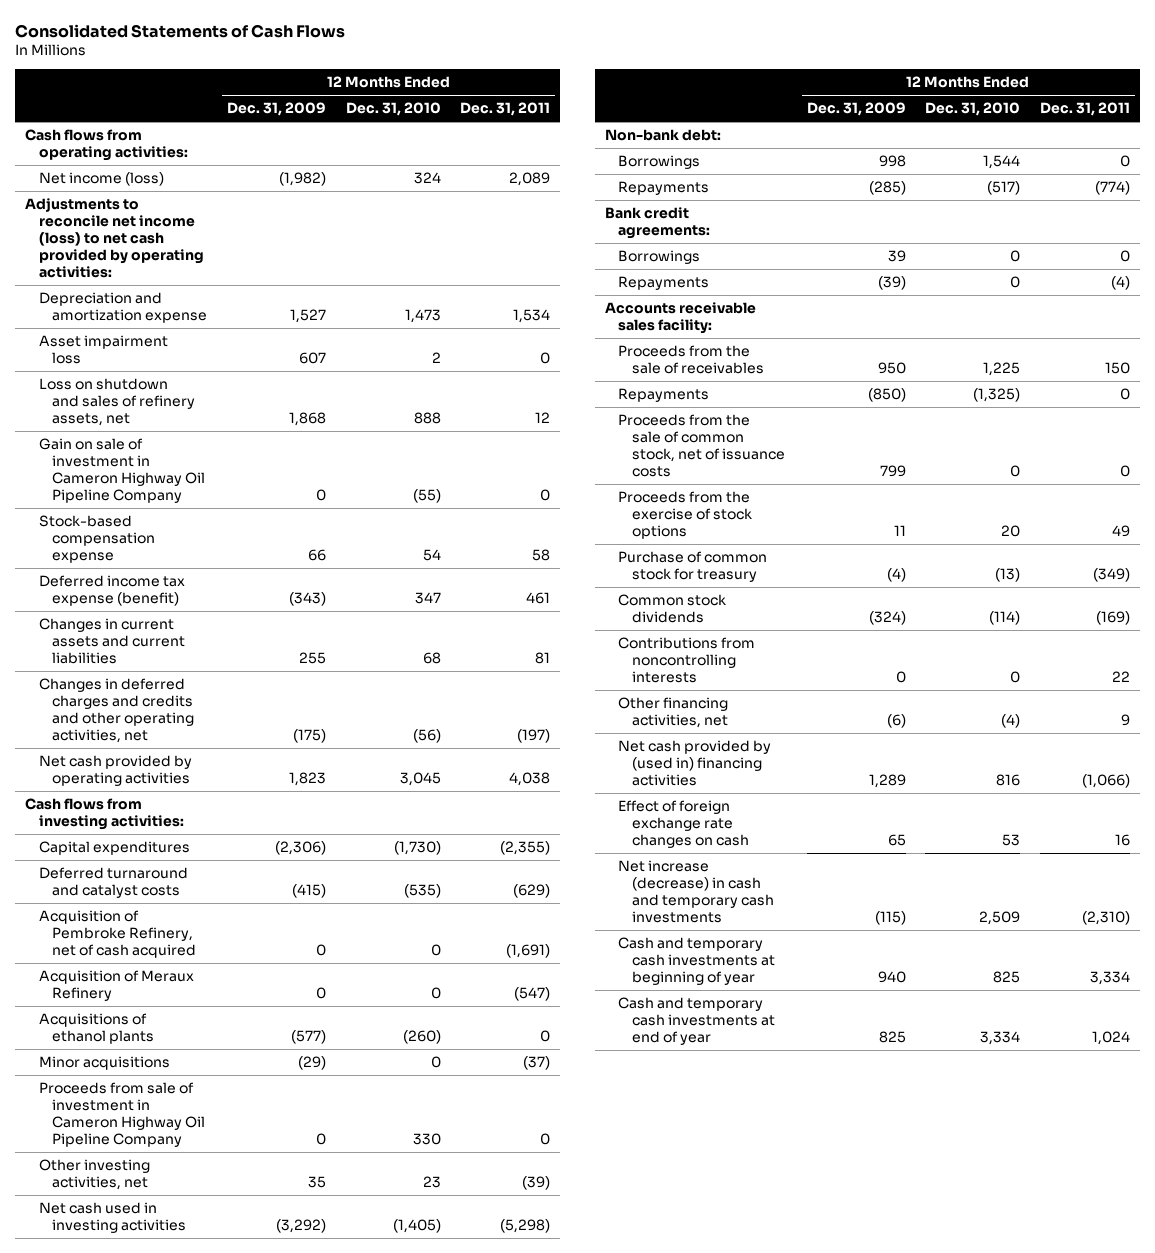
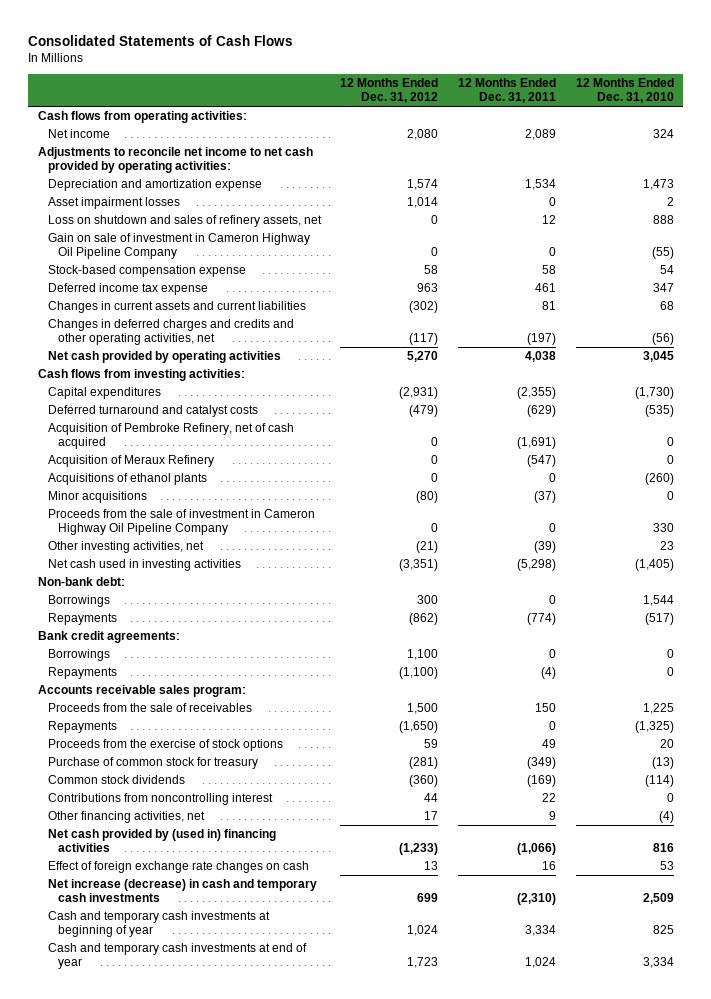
[227,102,327,117] Dec. 31, 2009 -> none
none -> [340,78,439,104] 12 Months Ended Dec. 31, 2012
[38,172,164,187] Net income (loss) -> [47,129,110,139] Net income
[25,198,204,279] Adjustments to reconcile net income (loss) to net cash provided by operating activities: -> [37,147,313,174] Adjustments to reconcile net income to net cash provided by operating activities:
[38,335,168,365] Asset impairment loss -> [47,197,180,210] Asset impairment losses
[38,575,185,607] Deferred income tax expense (benefit) -> [47,283,208,296] Deferred income tax expense
[38,1082,206,1148] Proceeds from sale of investment in Cameron Highway Oil Pipeline Company -> [47,509,315,536] Proceeds from the sale of investment in Cameron Highway Oil Pipeline Company
[604,302,756,335] Accounts receivable sales facility: -> [37,685,246,698] Accounts receivable sales program:
[618,414,786,478] Proceeds from the sale of common stock, net of issuance costs -> none
[618,637,756,684] Contributions from noncontrolling interests -> [47,793,273,806] Contributions from noncontrolling interest

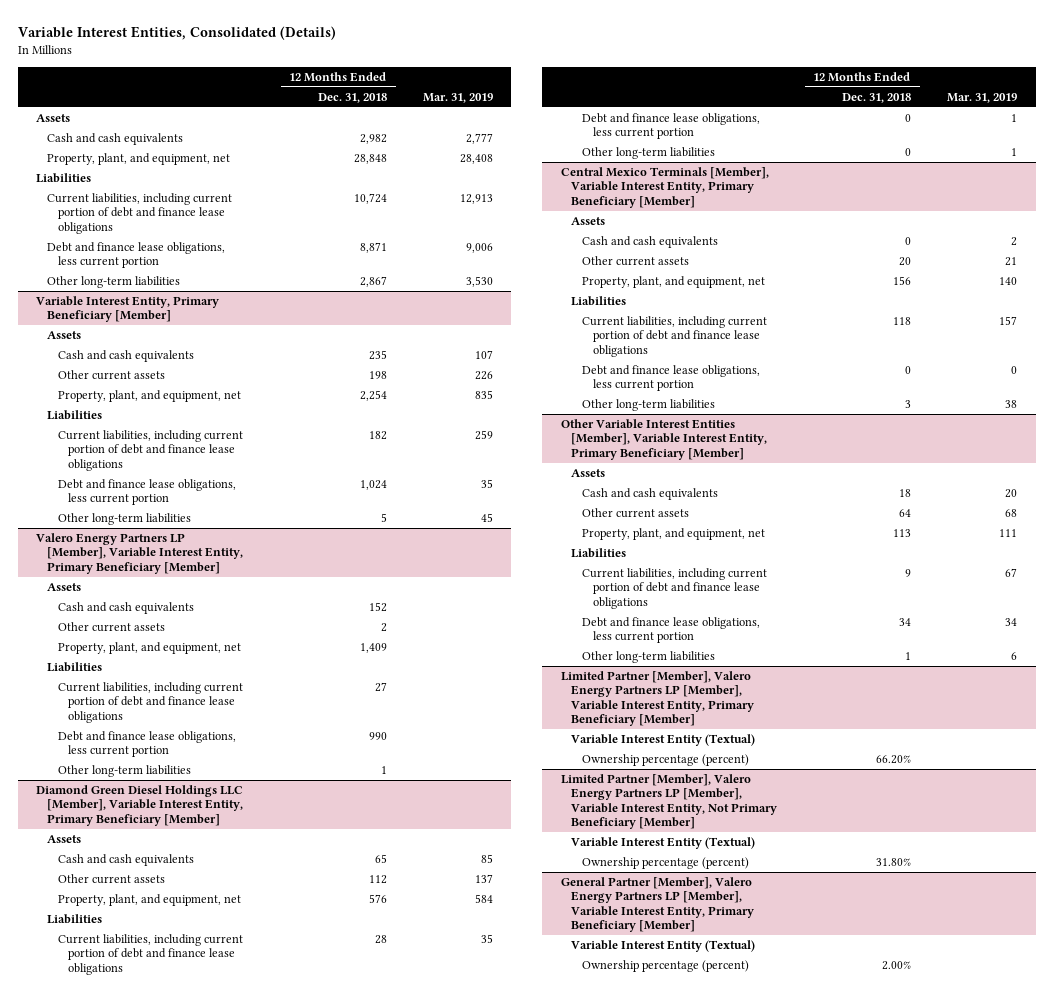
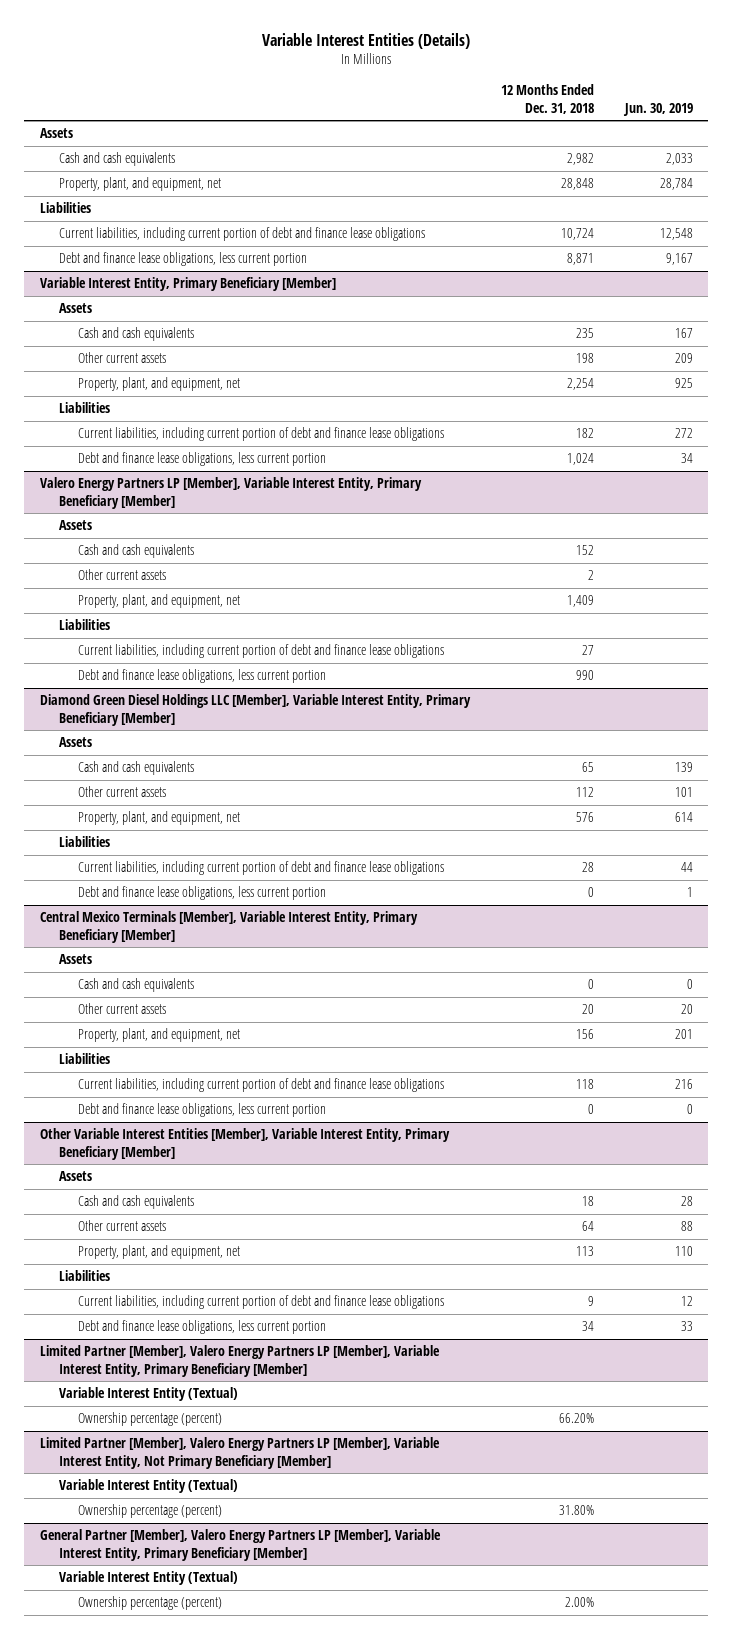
[18,26,337,41] Variable Interest Entities, Consolidated (Details) -> [262,32,471,49] Variable Interest Entities (Details)
[423,92,494,103] Mar. 31, 2019 -> none
none -> [622,103,693,117] Jun. 30, 2019
[47,276,181,289] Other long-term liabilities -> none
[57,513,191,526] Other long-term liabilities -> none
[57,765,191,778] Other long-term liabilities -> none
[581,147,715,160] Other long-term liabilities -> none
[581,399,715,412] Other long-term liabilities -> none
[581,651,715,664] Other long-term liabilities -> none

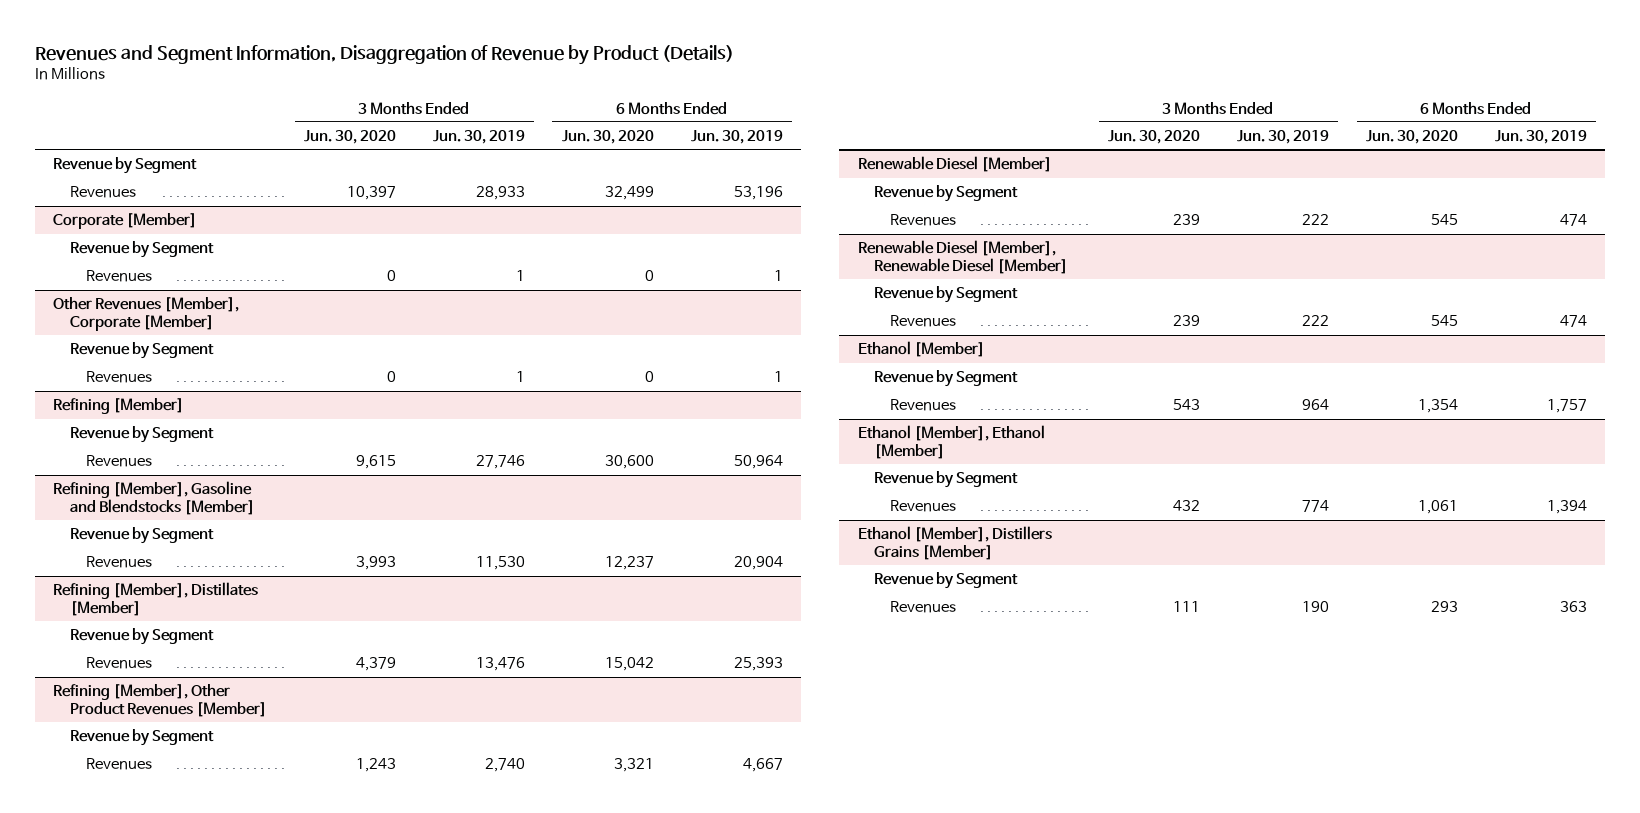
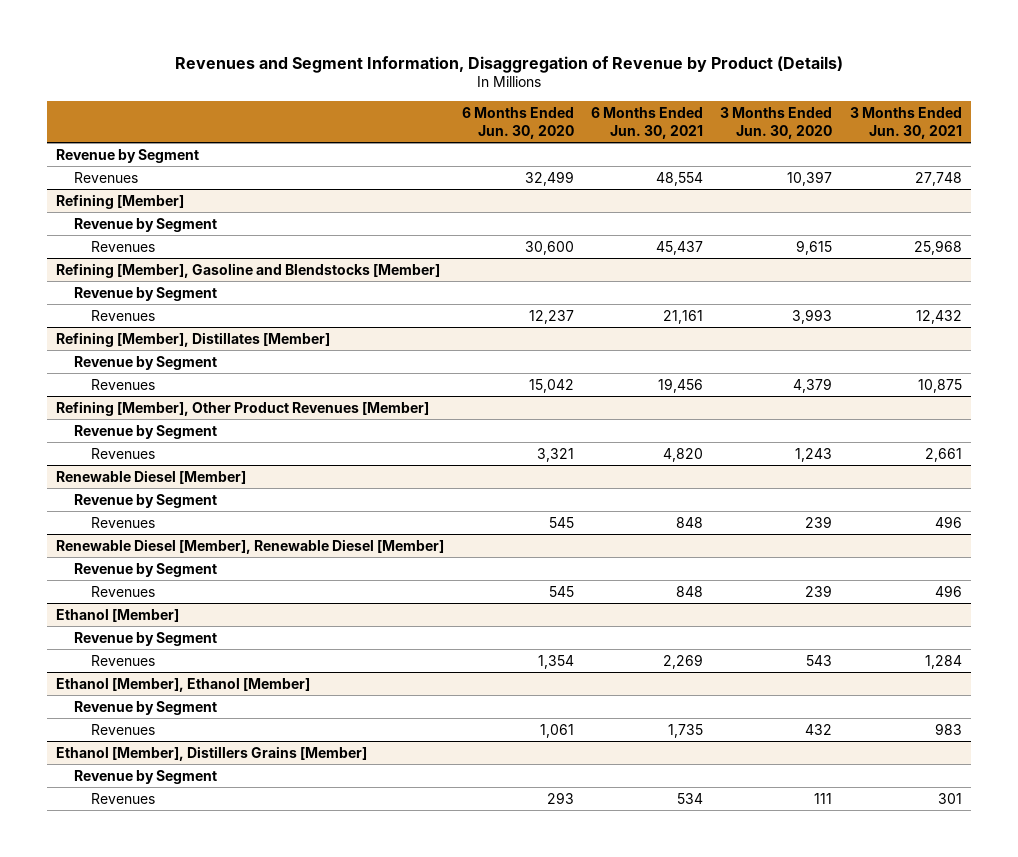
[432,130,525,145] Jun. 30, 2019 -> none
[690,130,783,145] Jun. 30, 2019 -> none
none -> [590,106,703,139] 6 Months Ended Jun. 30, 2021
none -> [849,106,962,139] 3 Months Ended Jun. 30, 2021
[53,213,198,230] Corporate [Member] -> none
[69,241,214,259] Revenue by Segment -> none
[86,270,153,283] Revenues -> none
[53,297,240,332] Other Revenues [Member], Corporate [Member] -> none
[69,342,214,360] Revenue by Segment -> none
[86,371,153,384] Revenues -> none

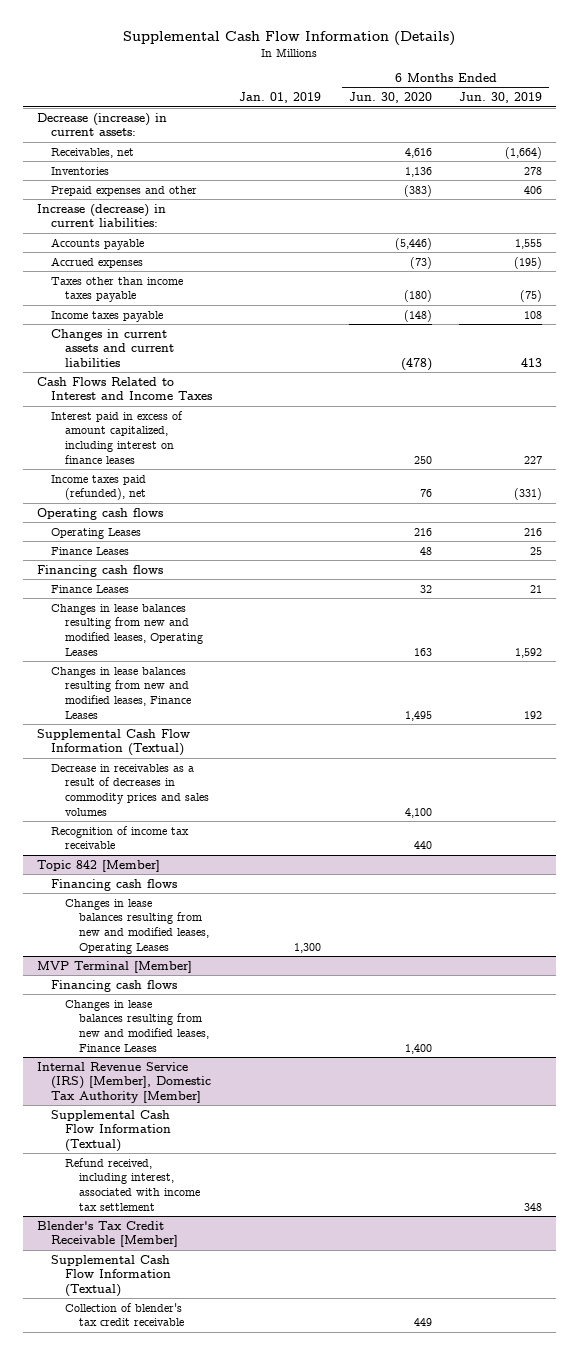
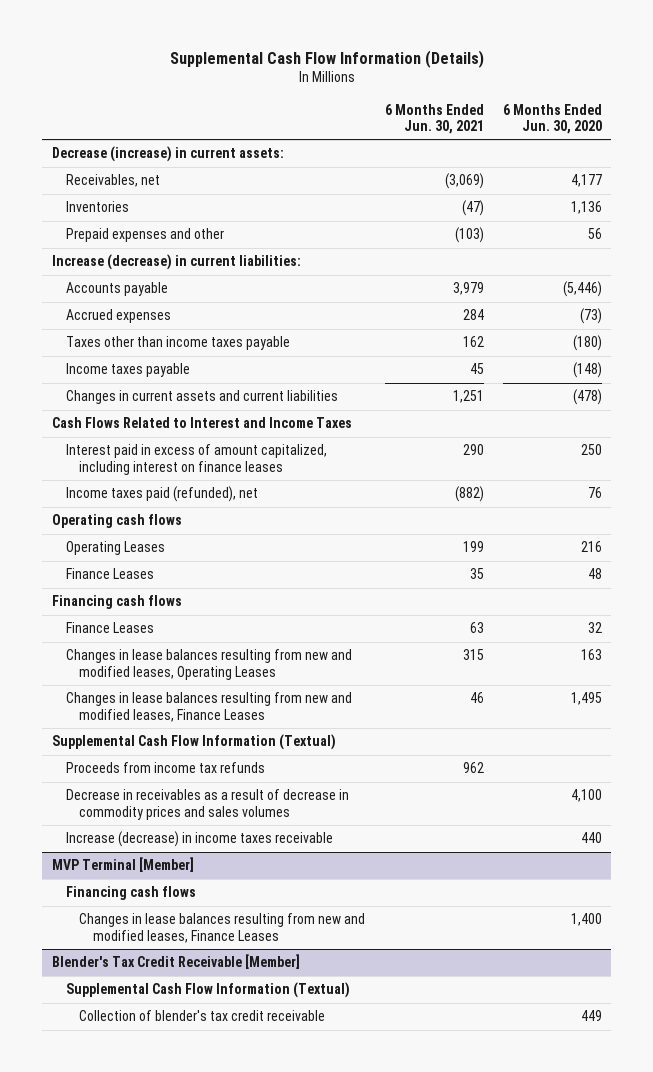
[239,92,322,104] Jan. 01, 2019 -> none
[459,92,543,104] Jun. 30, 2019 -> none
none -> [384,103,484,134] 6 Months Ended Jun. 30, 2021
[404,147,432,158] 4,616 -> [570,174,602,188] 4,177
[403,184,432,197] (383) -> [587,228,602,240] 56
[36,859,160,872] Topic 842 [Member] -> none
[50,878,177,891] Financing cash flows -> none
[65,898,210,954] Changes in lease balances resulting from new and modified leases, Operating Leases -> none
none -> [65,762,265,774] Proceeds from income tax refunds
[50,763,210,816] Decrease in receivables as a result of decreases in commodity prices and sales volumes -> [65,789,349,820] Decrease in receivables as a result of decrease in commodity prices and sales volumes
[50,825,189,850] Recognition of income tax receivable -> [65,831,333,848] Increase (decrease) in income taxes receivable
[36,1061,211,1103] Internal Revenue Service (IRS) [Member], Domestic Tax Authority [Member] -> none
[50,1109,172,1152] Supplemental Cash Flow Information (Textual) -> none
[65,1157,201,1211] Refund received, including interest, associated with income tax settlement -> none

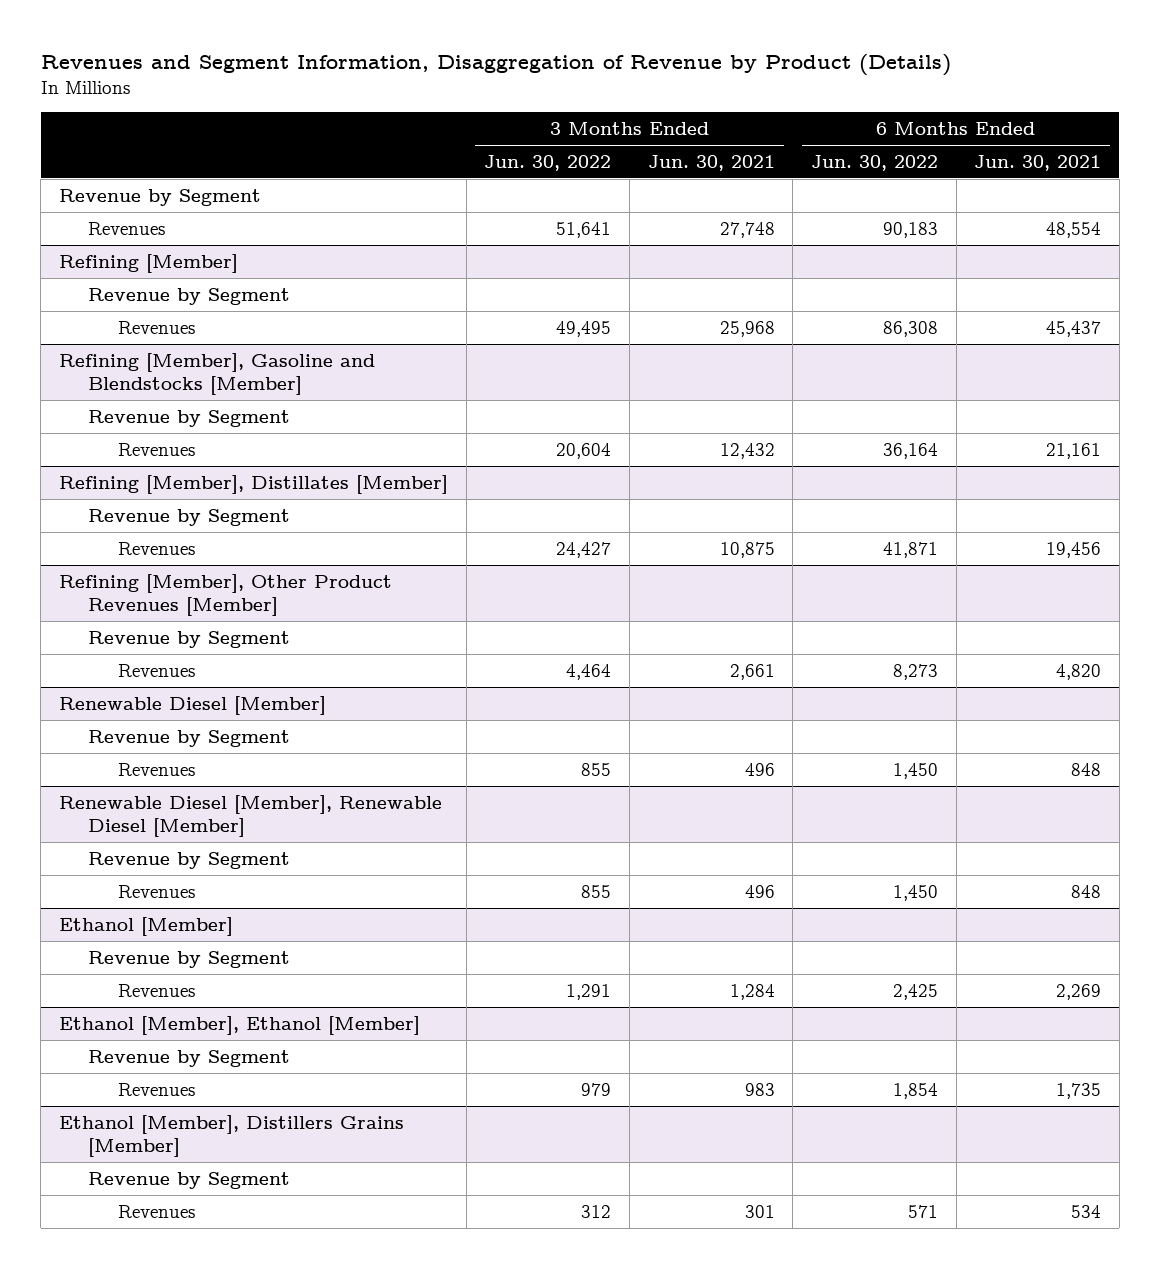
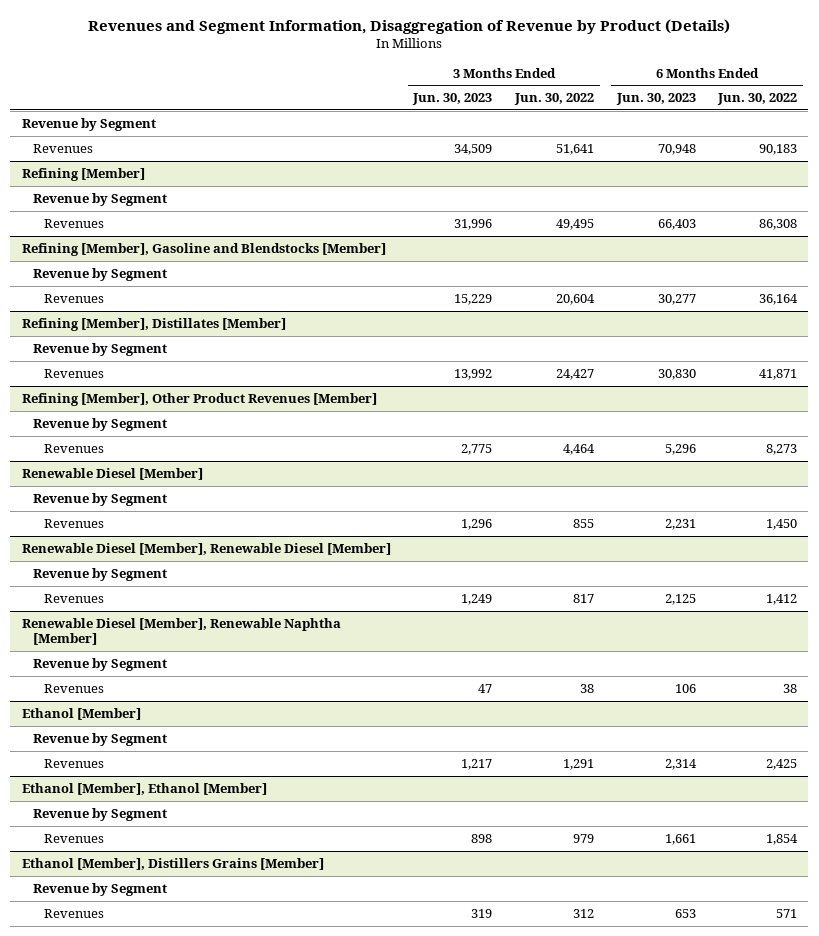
[647,154,775,171] Jun. 30, 2021 -> none
[974,154,1102,171] Jun. 30, 2021 -> none
none -> [412,93,493,106] Jun. 30, 2023
none -> [615,93,696,106] Jun. 30, 2023
[581,884,612,898] 855 -> [572,593,594,603] 817
[892,884,938,901] 1,450 -> [766,593,798,605] 1,412
none -> [21,617,341,646] Renewable Diesel [Member], Renewable Naphtha [Member]
none -> [32,657,167,671] Revenue by Segment
none -> [44,683,105,693] Revenues

